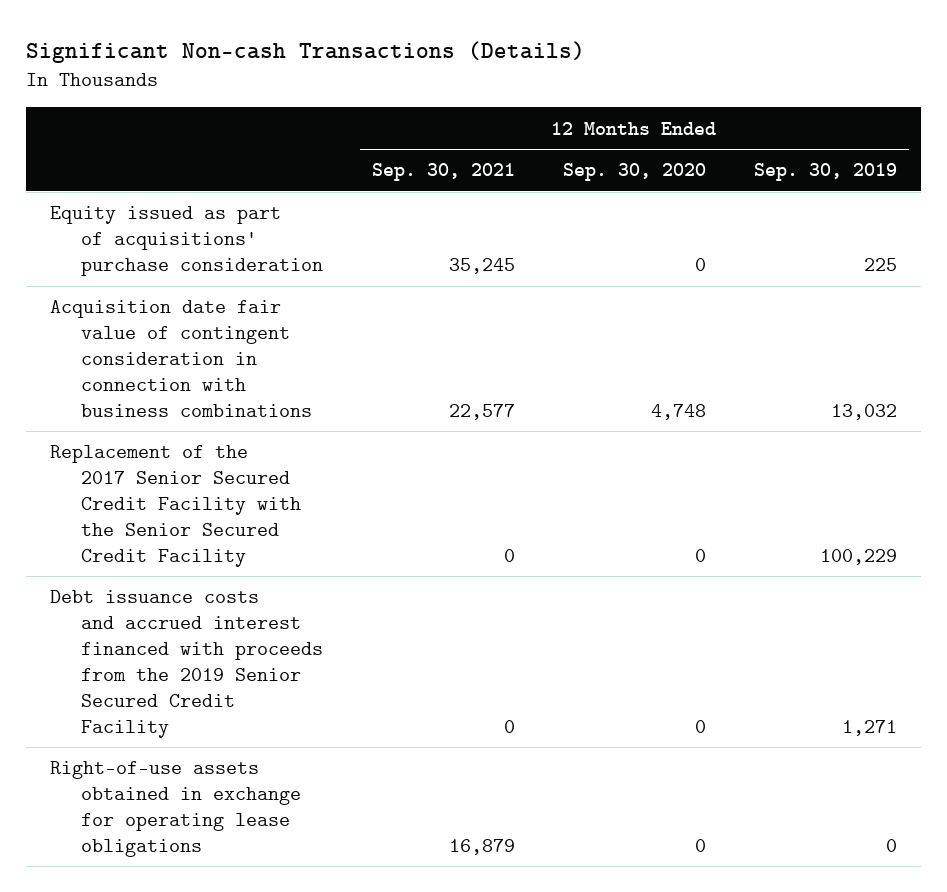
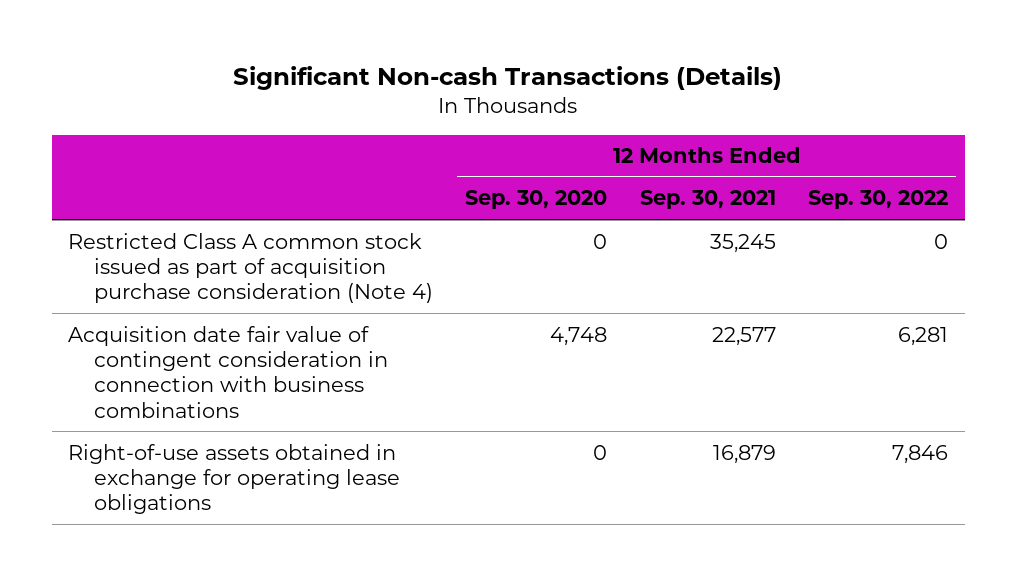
[753,163,897,182] Sep. 30, 2019 -> none
none -> [808,190,949,210] Sep. 30, 2022
[49,206,324,277] Equity issued as part of acquisitions' purchase consideration -> [68,232,434,304] Restricted Class A common stock issued as part of acquisition purchase consideration (Note 4)
[49,445,302,567] Replacement of the 2017 Senior Secured Credit Facility with the Senior Secured Credit Facility -> none
[49,590,324,738] Debt issuance costs and accrued interest financed with proceeds from the 2019 Senior Secured Credit Facility -> none

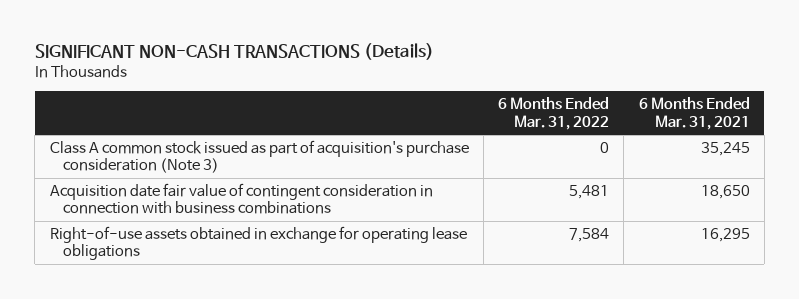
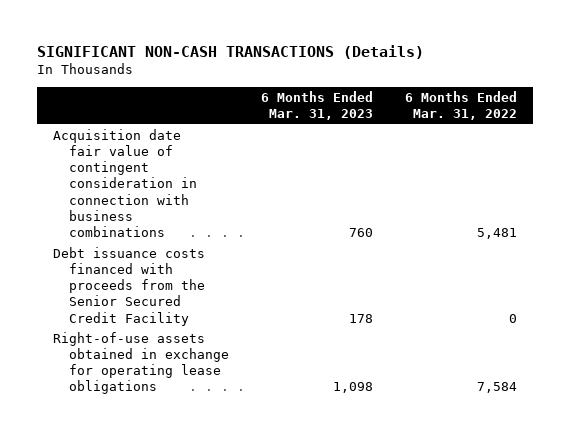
[638,97,750,130] 6 Months Ended Mar. 31, 2021 -> none
none -> [260,90,373,120] 6 Months Ended Mar. 31, 2023
[49,139,469,174] Class A common stock issued as part of acquisition's purchase consideration (Note 3) -> none
none -> [53,247,206,326] Debt issuance costs financed with proceeds from the Senior Secured Credit Facility

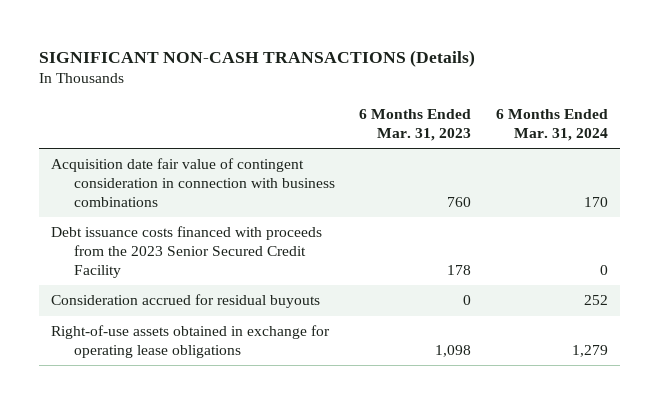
[404,90,517,120] 6 Months Ended Mar. 31, 2022 -> none
none -> [495,109,608,141] 6 Months Ended Mar. 31, 2024
[53,247,206,326] Debt issuance costs financed with proceeds from the Senior Secured Credit Facility -> [51,226,323,278] Debt issuance costs financed with proceeds from the 2023 Senior Secured Credit Facility
none -> [51,294,321,309] Consideration accrued for residual buyouts

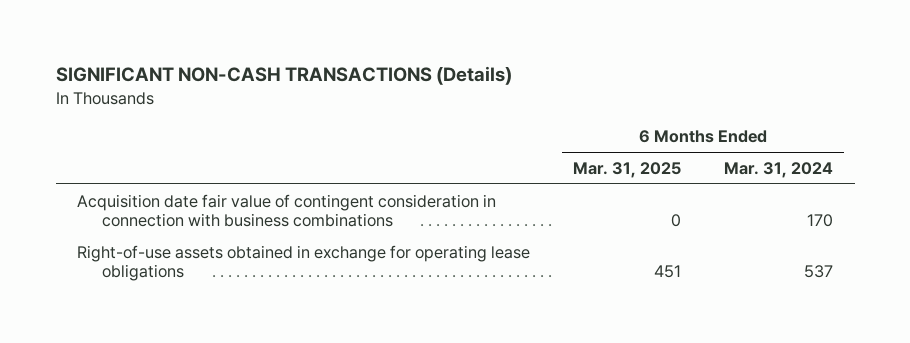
[359,109,472,141] 6 Months Ended Mar. 31, 2023 -> none
none -> [573,161,682,178] Mar. 31, 2025
[51,226,323,278] Debt issuance costs financed with proceeds from the 2023 Senior Secured Credit Facility -> none
[51,294,321,309] Consideration accrued for residual buyouts -> none
[571,345,608,358] 1,279 -> [804,265,834,279] 537

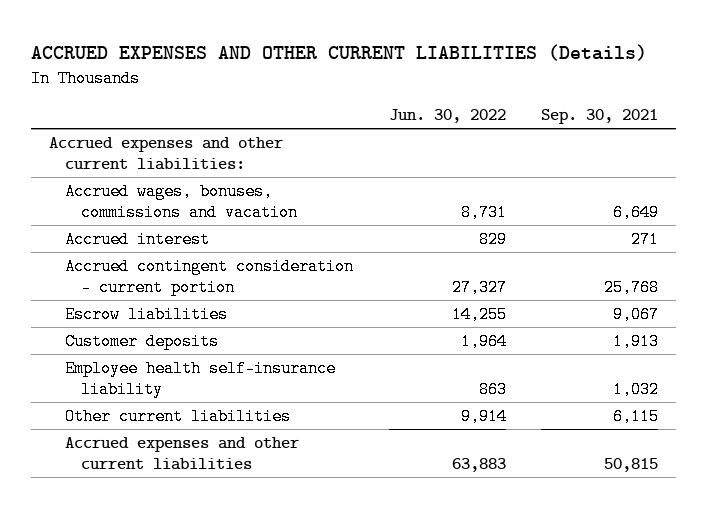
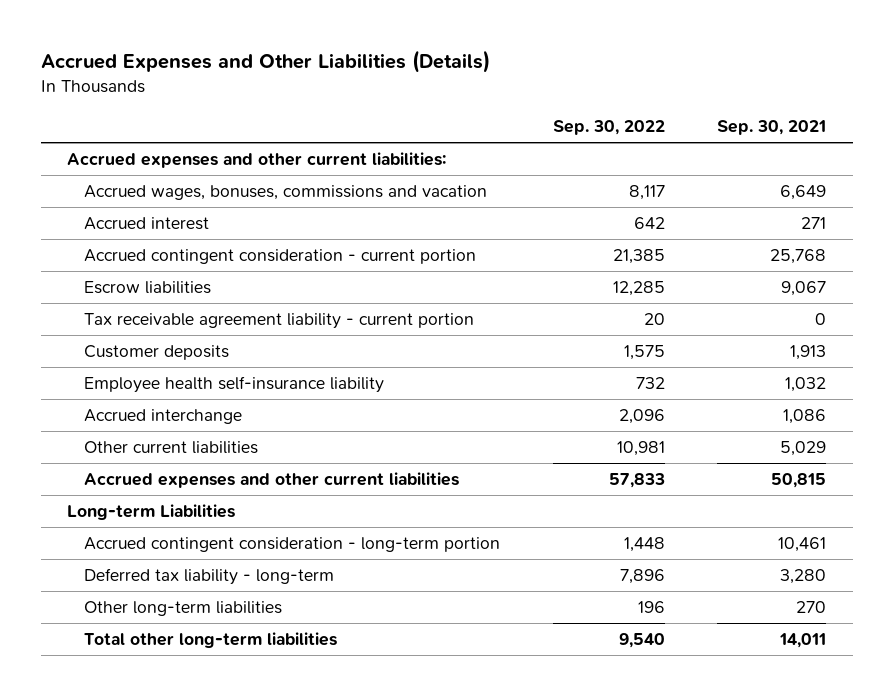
[31,44,648,62] ACCRUED EXPENSES AND OTHER CURRENT LIABILITIES (Details) -> [41,50,491,74] Accrued Expenses and Other Liabilities (Details)
[388,109,506,124] Jun. 30, 2022 -> none
none -> [552,119,665,135] Sep. 30, 2022
none -> [84,313,475,330] Tax receivable agreement liability - current portion
none -> [84,409,243,425] Accrued interchange
[613,407,660,425] 6,115 -> [780,441,827,457] 5,029
none -> [67,504,236,521] Long-term Liabilities
none -> [84,537,501,553] Accrued contingent consideration - long-term portion
none -> [84,568,335,586] Deferred tax liability - long-term
none -> [84,601,283,617] Other long-term liabilities
none -> [84,632,338,649] Total other long-term liabilities

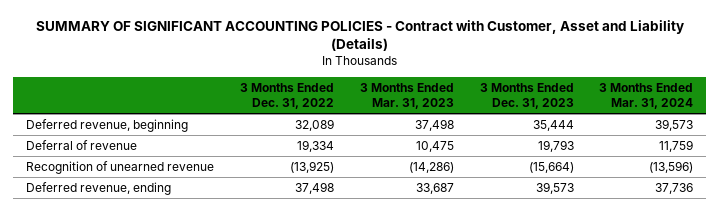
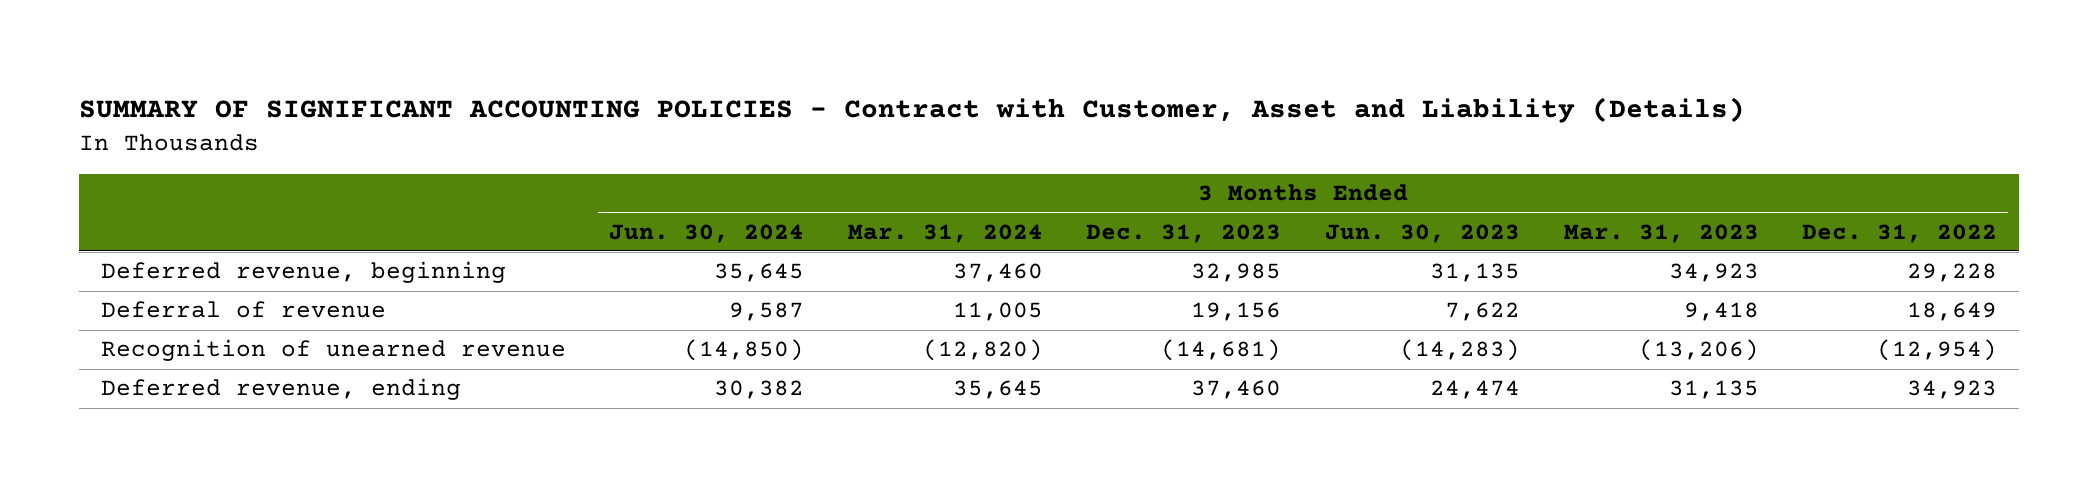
none -> [609,223,805,243] Jun. 30, 2024
none -> [1325,223,1521,243] Jun. 30, 2023
[294,118,334,131] 32,089 -> [1907,263,1998,283] 29,228
[414,118,454,131] 37,498 -> [1668,263,1759,283] 34,923
[532,119,574,131] 35,444 -> [1191,263,1282,283] 32,985
[655,118,694,131] 39,573 -> [952,263,1043,283] 37,460
[296,139,334,152] 19,334 -> [1907,302,1998,322] 18,649
[415,140,454,152] 10,475 -> [1683,302,1759,322] 9,418
[537,139,574,152] 19,793 -> [1191,302,1282,322] 19,156
[659,139,694,152] 11,759 -> [952,302,1043,322] 11,005
[289,160,334,173] (13,925) -> [1877,339,1998,362] (12,954)
[408,161,454,173] (14,286) -> [1638,339,1759,362] (13,206)
[528,161,574,173] (15,664) -> [1161,339,1282,362] (14,681)
[649,160,694,173] (13,596) -> [922,339,1043,362] (12,820)
[294,181,334,194] 37,498 -> [1907,380,1998,400] 34,923
[415,182,454,194] 33,687 -> [1668,380,1759,400] 31,135
[535,181,574,194] 39,573 -> [1191,380,1282,400] 37,460
[655,182,694,194] 37,736 -> [952,380,1043,400] 35,645

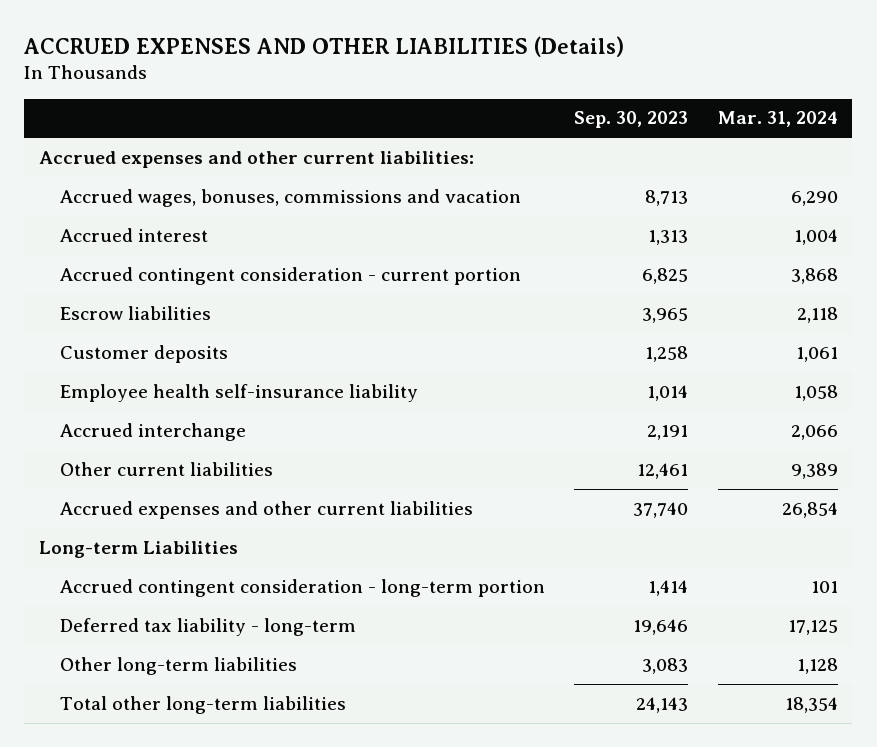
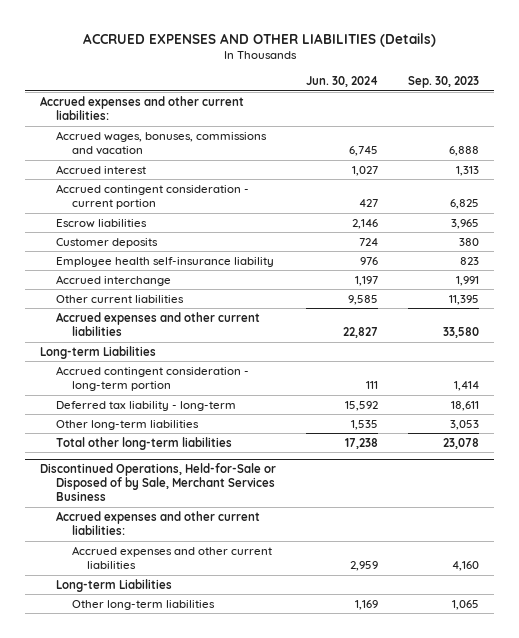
[717,111,838,128] Mar. 31, 2024 -> none
none -> [306,76,379,88] Jun. 30, 2024
[645,189,689,206] 8,713 -> [448,145,479,156] 6,888
[645,345,689,362] 1,258 -> [458,237,479,246] 380
[647,384,689,401] 1,014 -> [459,256,479,265] 823
[647,424,689,440] 2,191 -> [455,275,479,286] 1,991
[637,462,689,479] 12,461 -> [448,294,479,305] 11,395
[633,501,689,518] 37,740 -> [442,326,479,338] 33,580
[633,618,689,635] 19,646 -> [450,400,479,411] 18,611
[642,657,689,674] 3,083 -> [449,419,479,430] 3,053
[636,696,689,713] 24,143 -> [442,437,479,449] 23,078
none -> [40,462,277,502] Discontinued Operations, Held-for-Sale or Disposed of by Sale, Merchant Services Business
none -> [55,510,260,535] Accrued expenses and other current liabilities:
none -> [71,545,272,569] Accrued expenses and other current liabilities
none -> [55,578,172,592] Long-term Liabilities
none -> [71,599,215,610] Other long-term liabilities

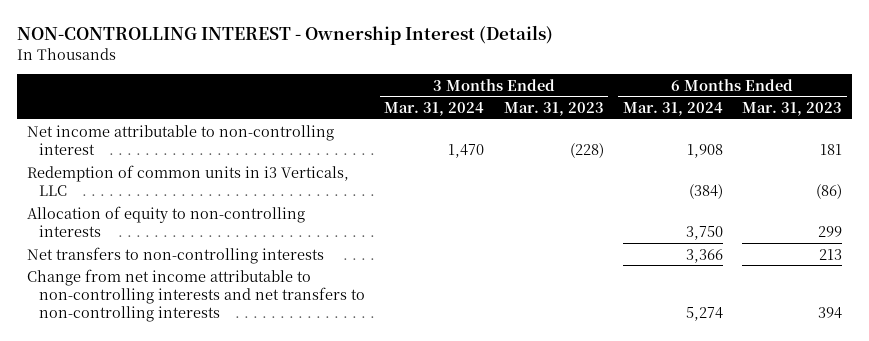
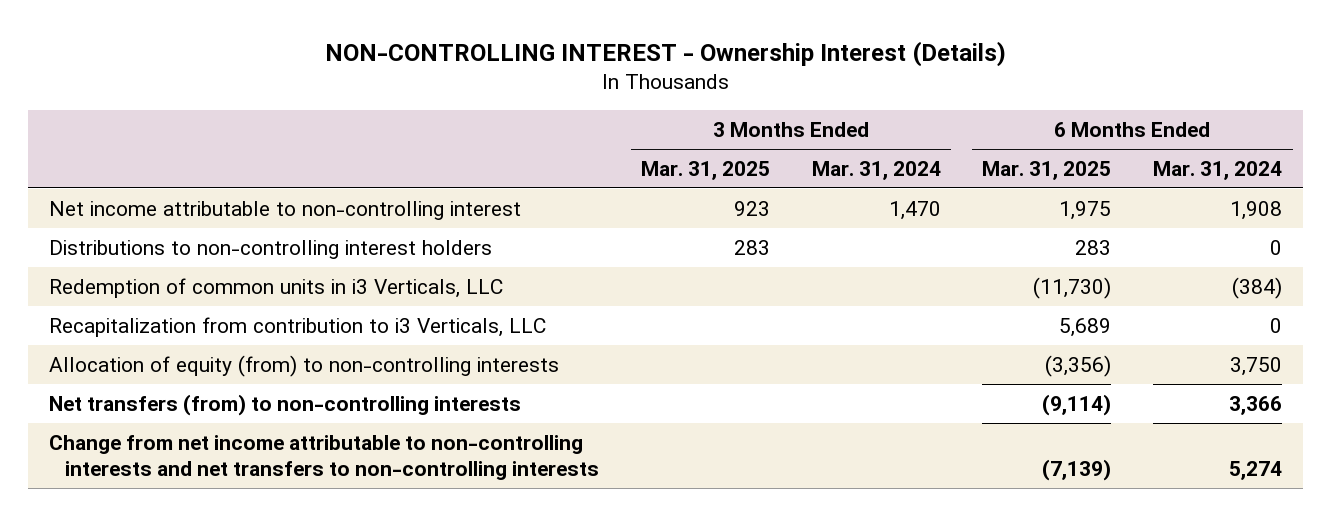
[503,102,604,117] Mar. 31, 2023 -> none
[742,102,843,117] Mar. 31, 2023 -> none
none -> [641,161,771,181] Mar. 31, 2025
none -> [982,161,1112,181] Mar. 31, 2025
none -> [48,239,492,259] Distributions to non-controlling interest holders
none -> [48,316,546,337] Recapitalization from contribution to i3 Verticals, LLC
[26,205,305,237] Allocation of equity to non-controlling interests -> [48,354,559,377] Allocation of equity (from) to non-controlling interests
[26,246,324,264] Net transfers to non-controlling interests -> [48,393,521,416] Net transfers (from) to non-controlling interests

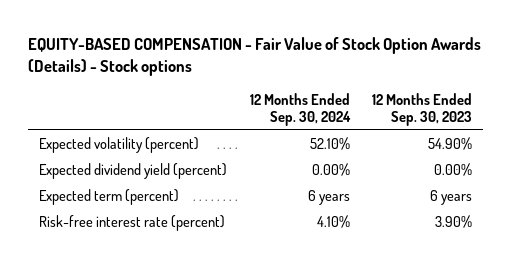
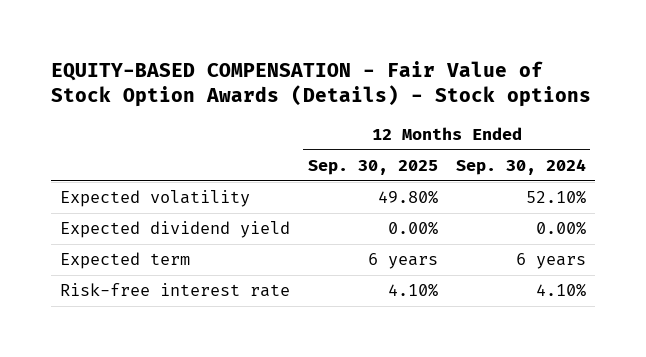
[372,93,473,127] 12 Months Ended Sep. 30, 2023 -> none
none -> [307,160,438,176] Sep. 30, 2025
[38,137,199,154] Expected volatility (percent) -> [60,190,251,208] Expected volatility
[38,163,227,180] Expected dividend yield (percent) -> [60,221,291,239] Expected dividend yield
[38,189,179,206] Expected term (percent) -> [60,252,191,270] Expected term
[38,215,225,232] Risk-free interest rate (percent) -> [60,283,291,298] Risk-free interest rate

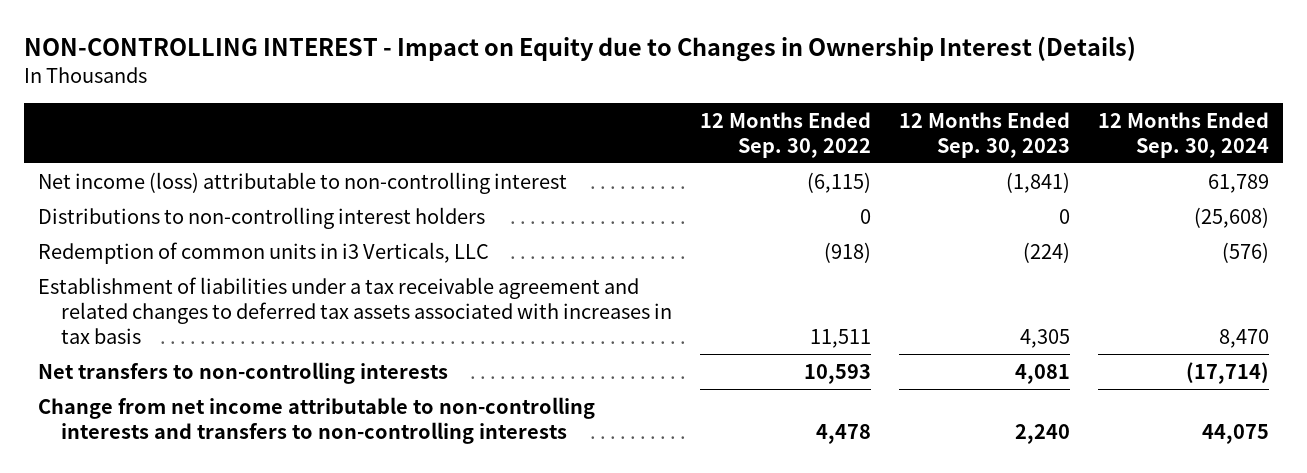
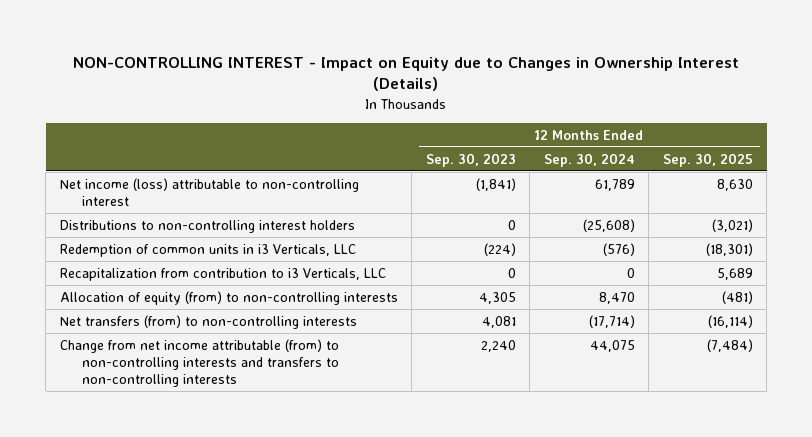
[700,111,872,158] 12 Months Ended Sep. 30, 2022 -> none
none -> [662,152,753,167] Sep. 30, 2025
none -> [59,267,386,281] Recapitalization from contribution to i3 Verticals, LLC
[38,276,673,344] Establishment of liabilities under a tax receivable agreement and related changes to deferred tax assets associated with increases in tax basis -> [59,290,398,305] Allocation of equity (from) to non-controlling interests
[38,361,449,384] Net transfers to non-controlling interests -> [59,314,357,329] Net transfers (from) to non-controlling interests
[38,396,596,444] Change from net income attributable to non-controlling interests and transfers to non-controlling interests -> [59,338,339,388] Change from net income attributable (from) to non-controlling interests and transfers to non-controlling interests

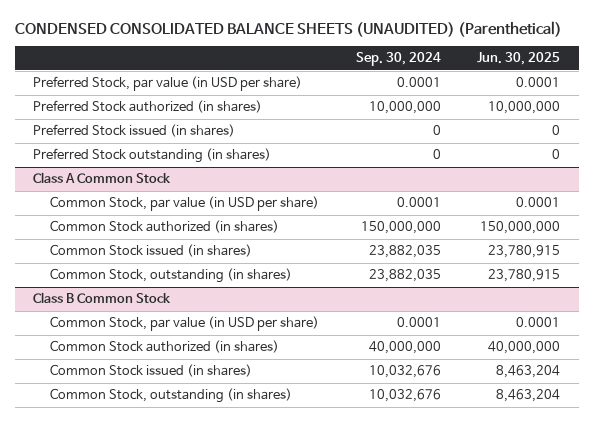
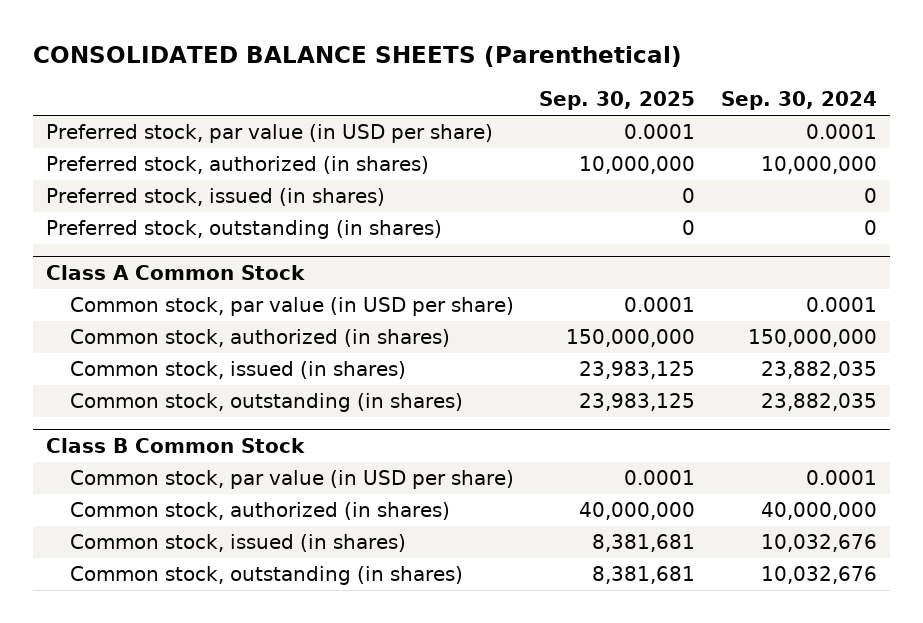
[14,20,562,37] CONDENSED CONSOLIDATED BALANCE SHEETS (UNAUDITED) (Parenthetical) -> [33,46,683,68] CONSOLIDATED BALANCE SHEETS (Parenthetical)
[477,52,561,66] Jun. 30, 2025 -> none
none -> [539,91,696,111] Sep. 30, 2025
[32,76,302,92] Preferred Stock, par value (in USD per share) -> [45,124,493,144] Preferred stock, par value (in USD per share)
[32,100,262,114] Preferred Stock authorized (in shares) -> [45,156,429,175] Preferred stock, authorized (in shares)
[32,124,235,138] Preferred Stock issued (in shares) -> [45,188,385,207] Preferred stock, issued (in shares)
[32,148,271,164] Preferred Stock outstanding (in shares) -> [45,220,442,240] Preferred stock, outstanding (in shares)
[50,196,320,212] Common Stock, par value (in USD per share) -> [69,297,514,317] Common stock, par value (in USD per share)
[50,220,280,234] Common Stock authorized (in shares) -> [69,329,450,348] Common stock, authorized (in shares)
[50,244,253,258] Common Stock issued (in shares) -> [69,361,406,380] Common stock, issued (in shares)
[50,268,293,284] Common Stock, outstanding (in shares) -> [69,393,463,413] Common stock, outstanding (in shares)
[50,316,320,332] Common Stock, par value (in USD per share) -> [69,470,514,490] Common stock, par value (in USD per share)
[50,340,280,354] Common Stock authorized (in shares) -> [69,502,450,521] Common stock, authorized (in shares)
[50,364,253,378] Common Stock issued (in shares) -> [69,534,406,553] Common stock, issued (in shares)
[50,388,293,404] Common Stock, outstanding (in shares) -> [69,566,463,586] Common stock, outstanding (in shares)

